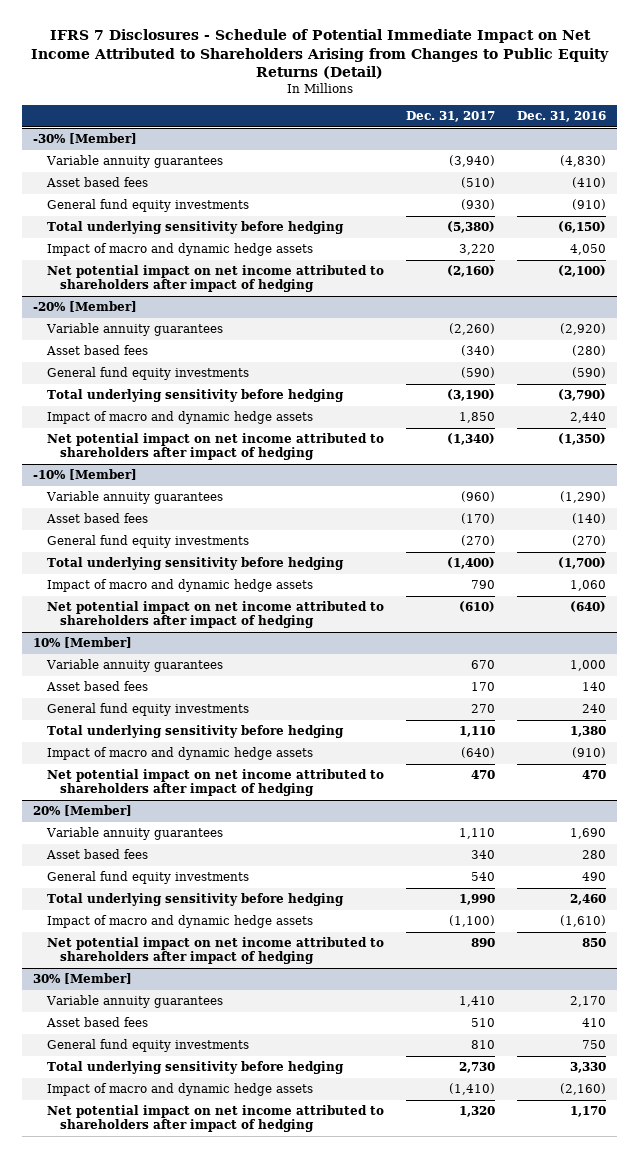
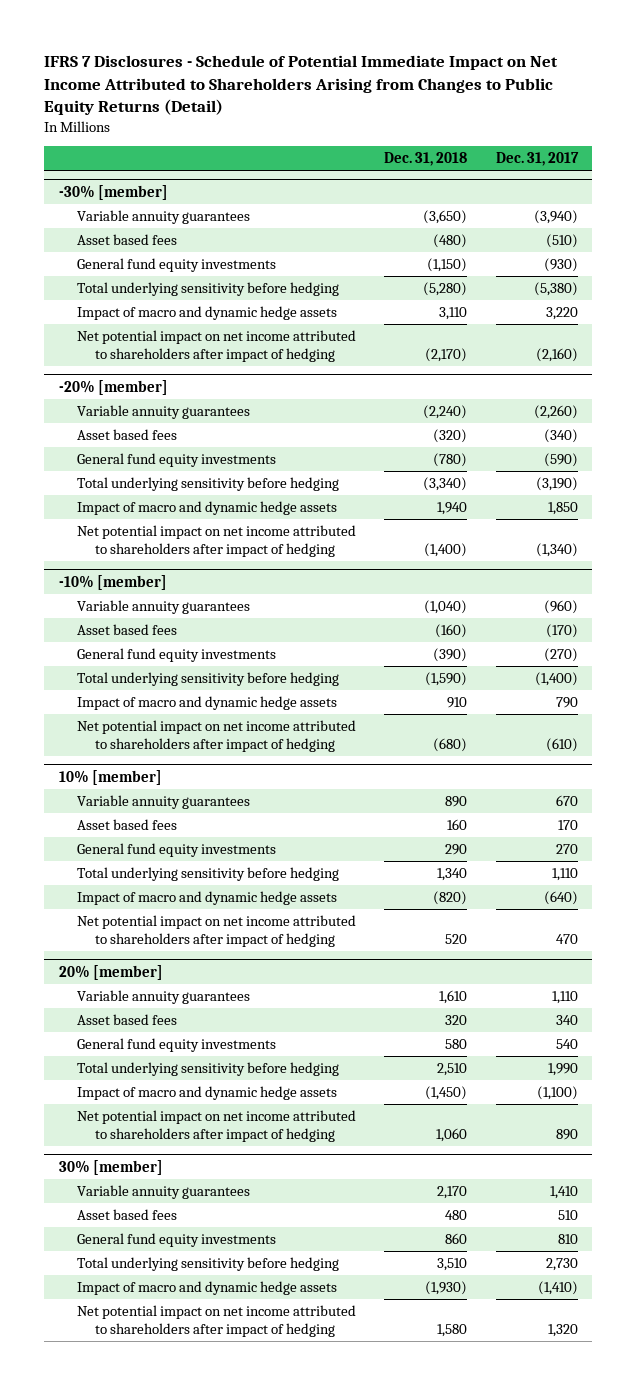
[517,110,607,122] Dec. 31, 2016 -> none
none -> [384,152,468,167] Dec. 31, 2018
[33,133,138,145] -30% [Member] -> [58,184,168,200] -30% [member]
[33,301,138,313] -20% [Member] -> [58,379,168,395] -20% [member]
[33,469,138,481] -10% [Member] -> [58,574,167,590] -10% [member]
[33,637,133,649] 10% [Member] -> [58,769,162,785] 10% [member]
[33,805,133,817] 20% [Member] -> [58,964,163,980] 20% [member]
[33,973,133,985] 30% [Member] -> [58,1159,163,1175] 30% [member]

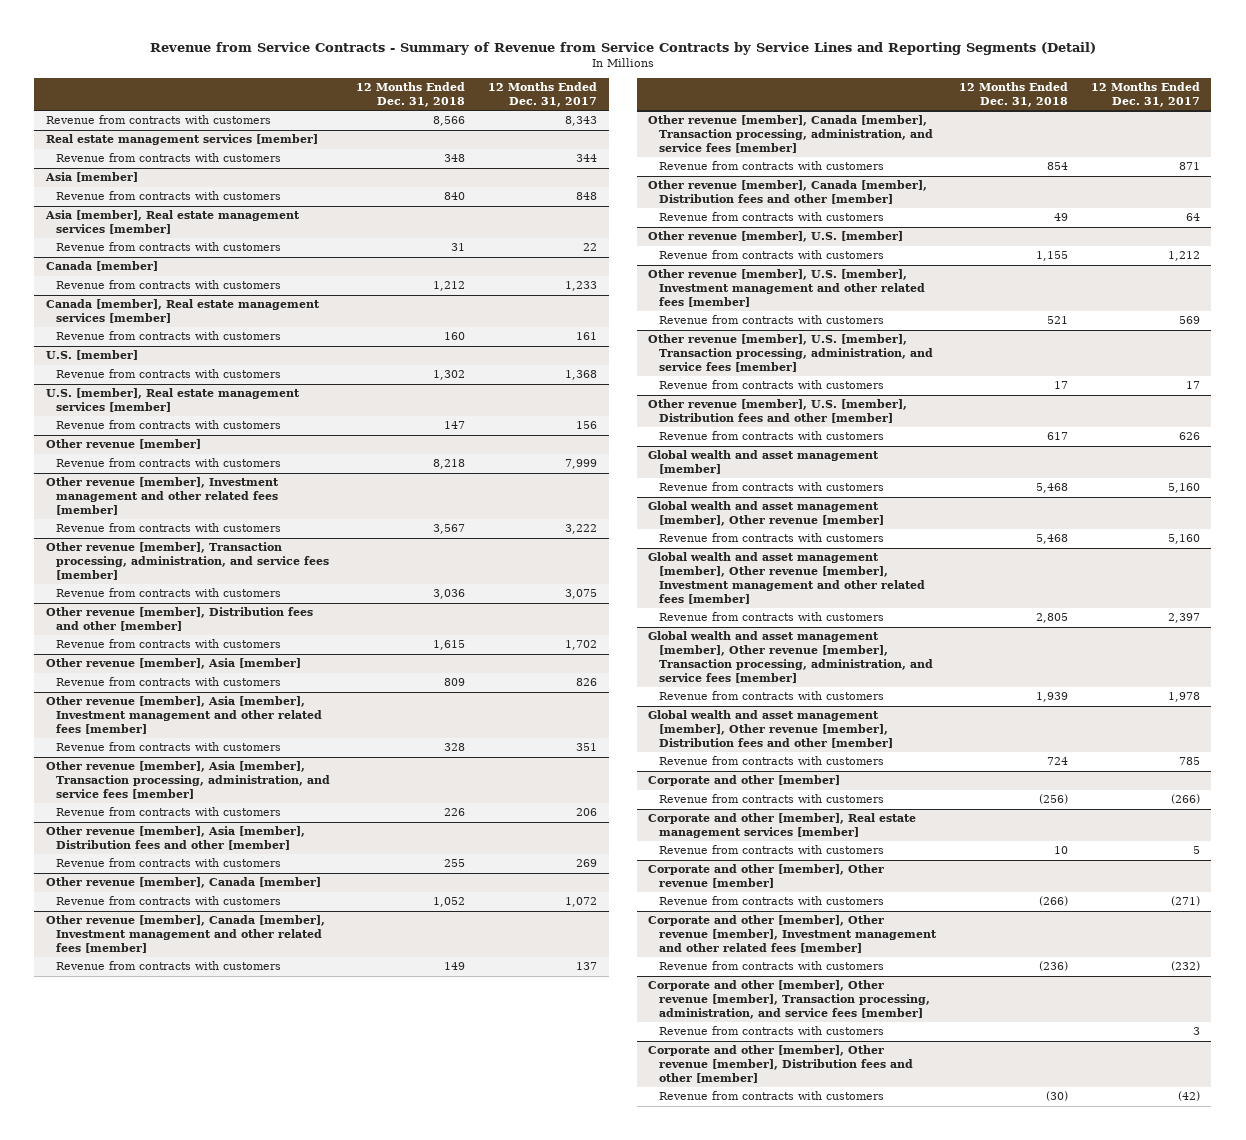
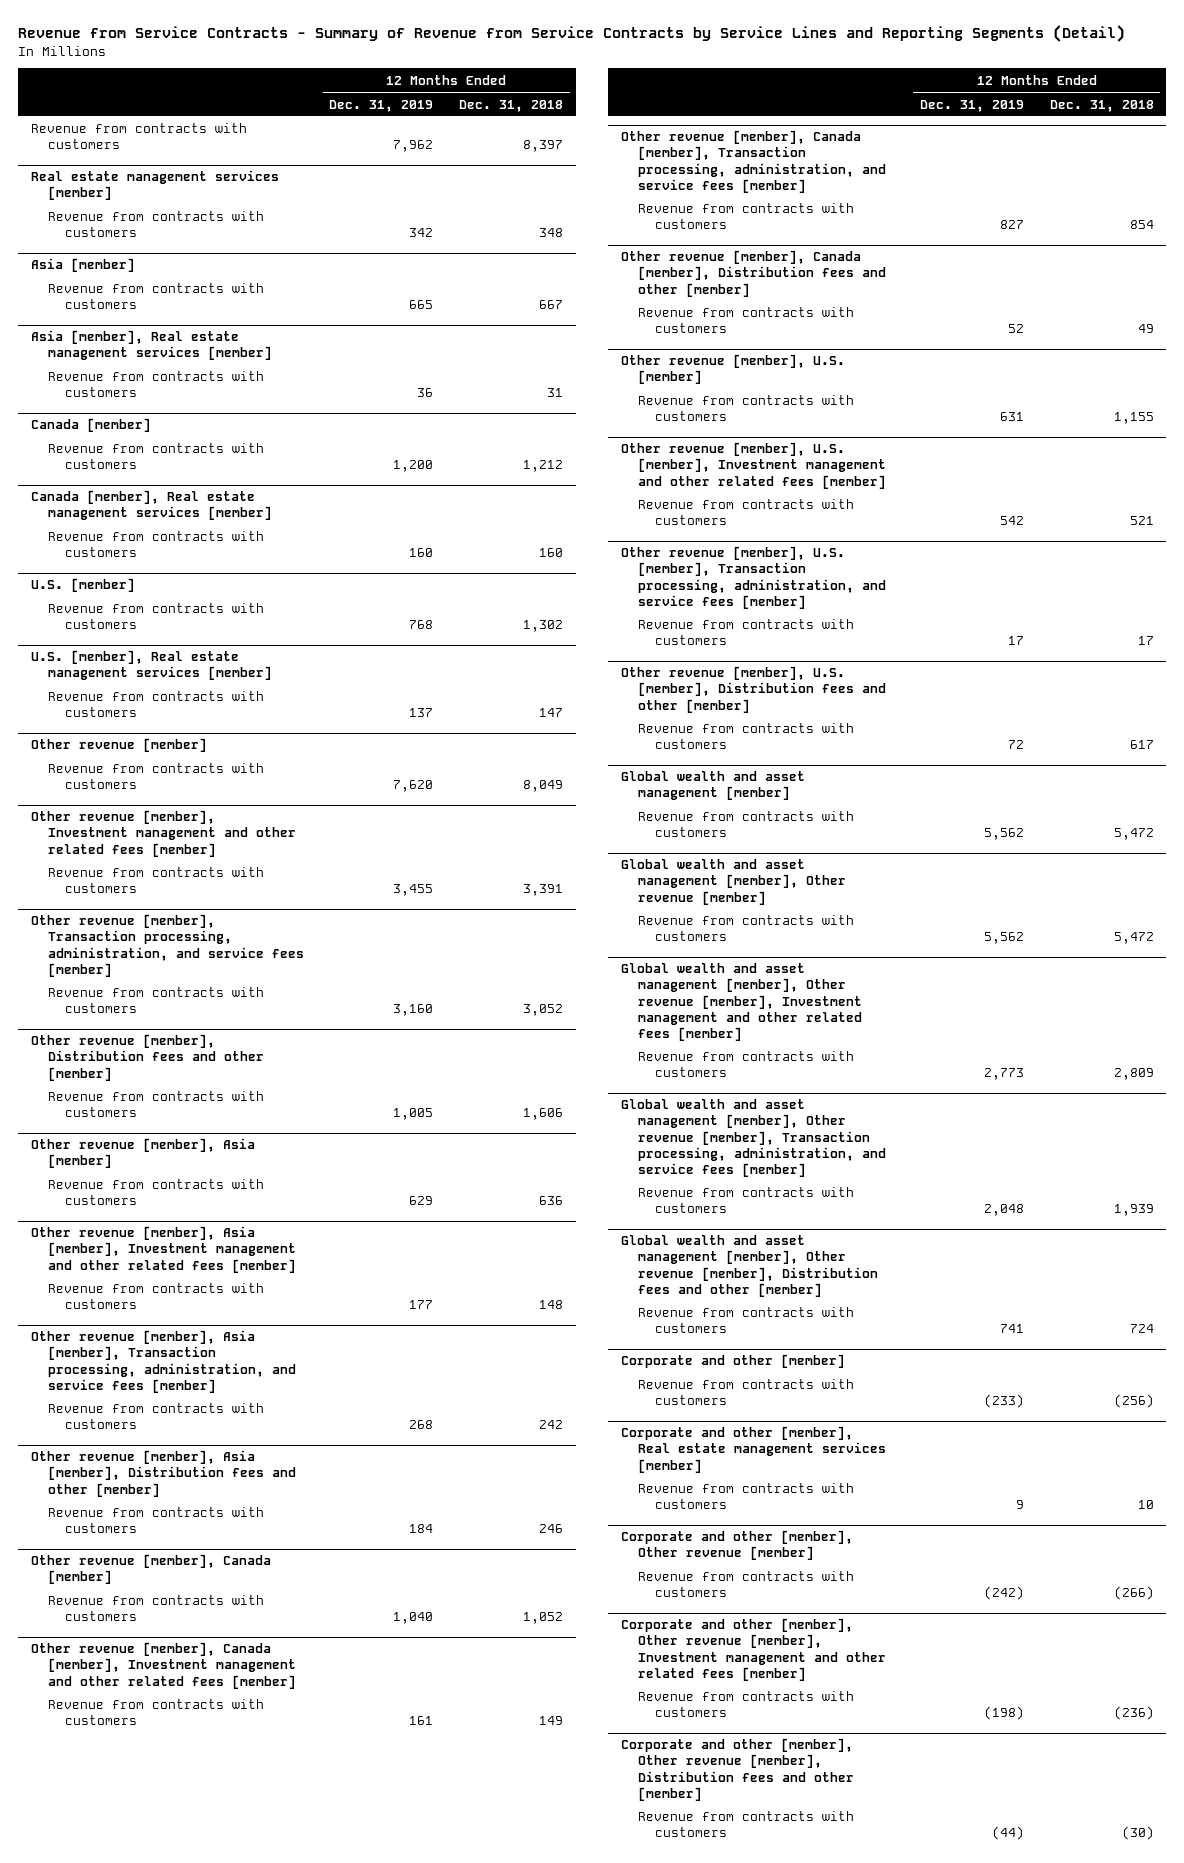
[488,82,598,107] 12 Months Ended Dec. 31, 2017 -> none
none -> [329,99,434,112] Dec. 31, 2019
[433,116,466,127] 8,566 -> [523,140,564,153] 8,397
[444,192,466,201] 840 -> [539,300,564,310] 667
[433,459,466,470] 8,218 -> [523,780,564,793] 8,049
[433,524,466,535] 3,567 -> [523,884,564,897] 3,391
[433,589,466,600] 3,036 -> [523,1004,564,1017] 3,052
[433,640,466,651] 1,615 -> [523,1108,564,1121] 1,606
[444,678,466,687] 809 -> [539,1196,564,1206] 636
[444,743,466,752] 328 -> [539,1300,564,1310] 148
[444,808,466,817] 226 -> [539,1420,564,1430] 242
[444,859,466,868] 255 -> [539,1524,564,1534] 246
[1035,483,1068,494] 5,468 -> [1113,828,1154,841] 5,472
[1035,534,1068,545] 5,468 -> [1113,932,1154,945] 5,472
[1035,613,1068,624] 2,805 -> [1113,1068,1154,1081] 2,809
[648,980,930,1019] Corporate and other [member], Other revenue [member], Transaction processing, administration, and service fees [member] -> none
[658,1026,884,1036] Revenue from contracts with customers -> none

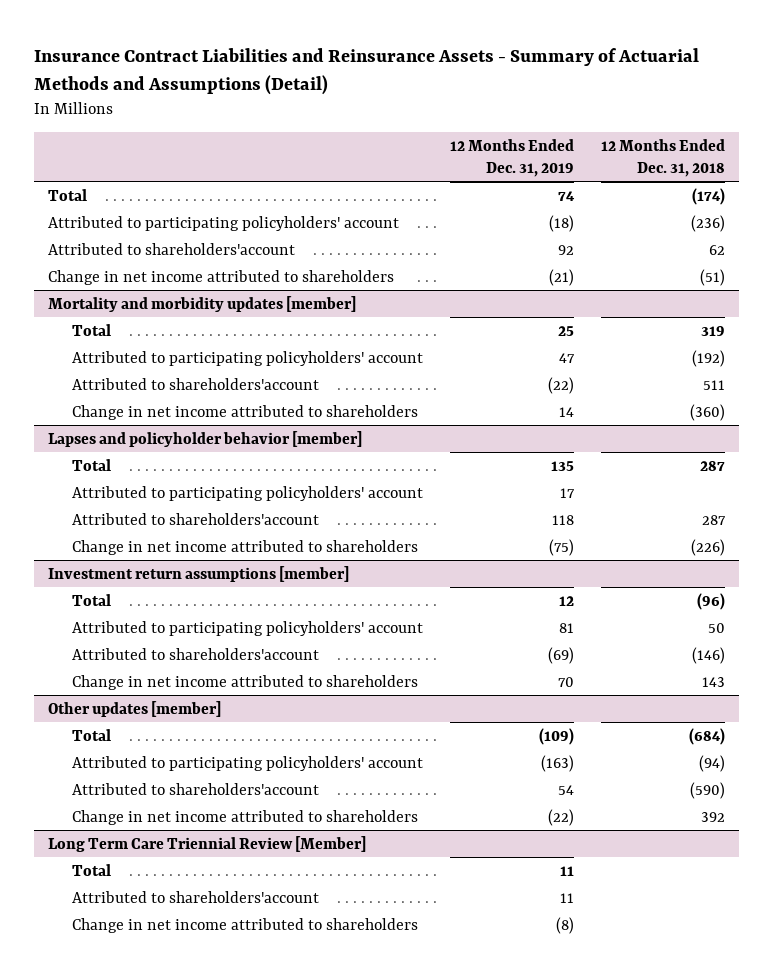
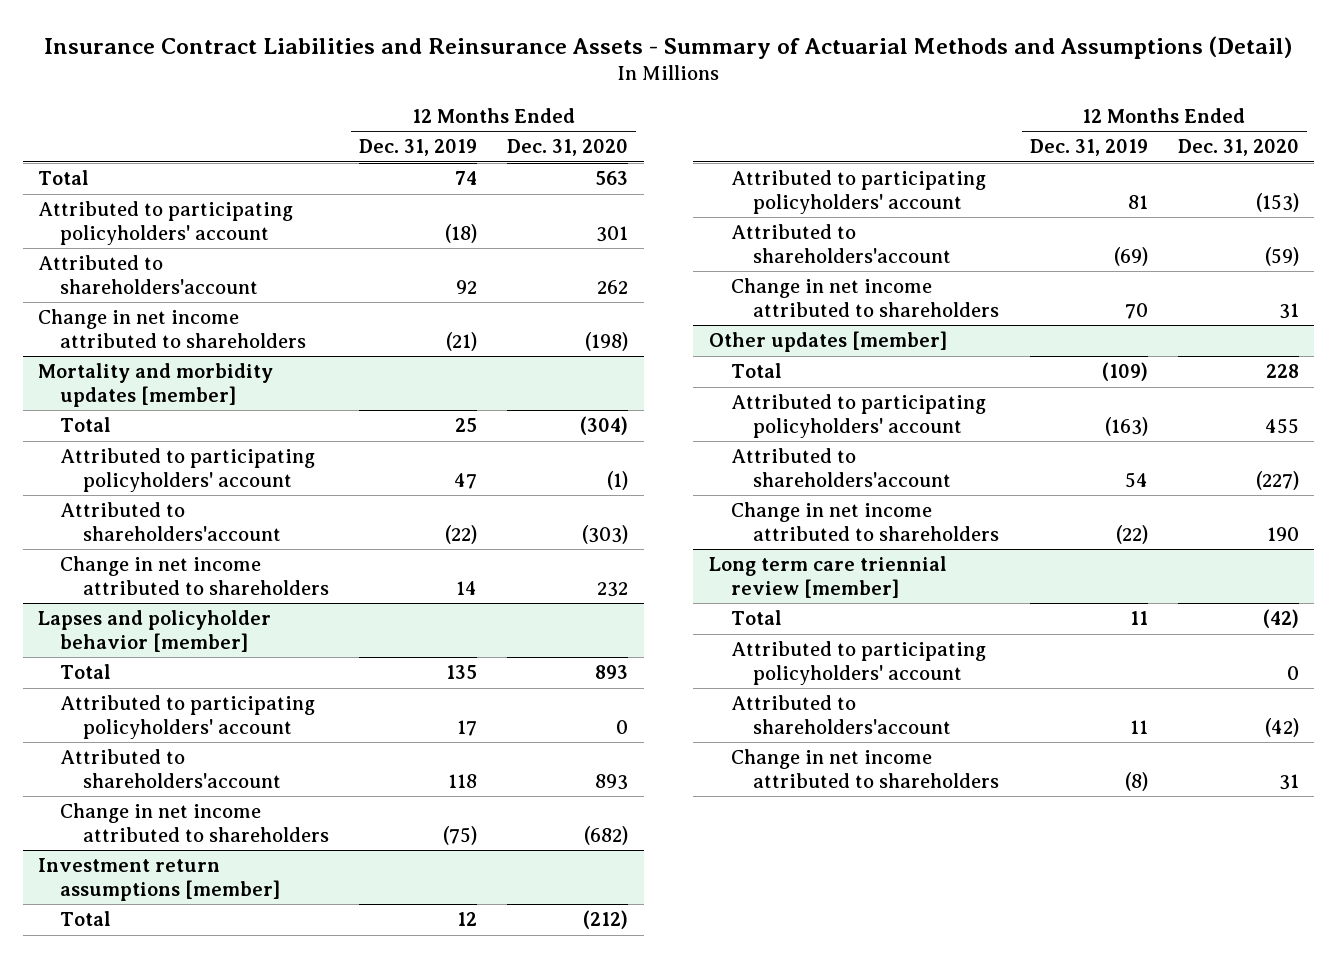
[601,138,726,177] 12 Months Ended Dec. 31, 2018 -> none
none -> [507,139,629,157] Dec. 31, 2020
[47,835,366,852] Long Term Care Triennial Review [Member] -> [708,556,947,598] Long term care triennial review [member]
none -> [730,641,986,685] Attributed to participating policyholders' account

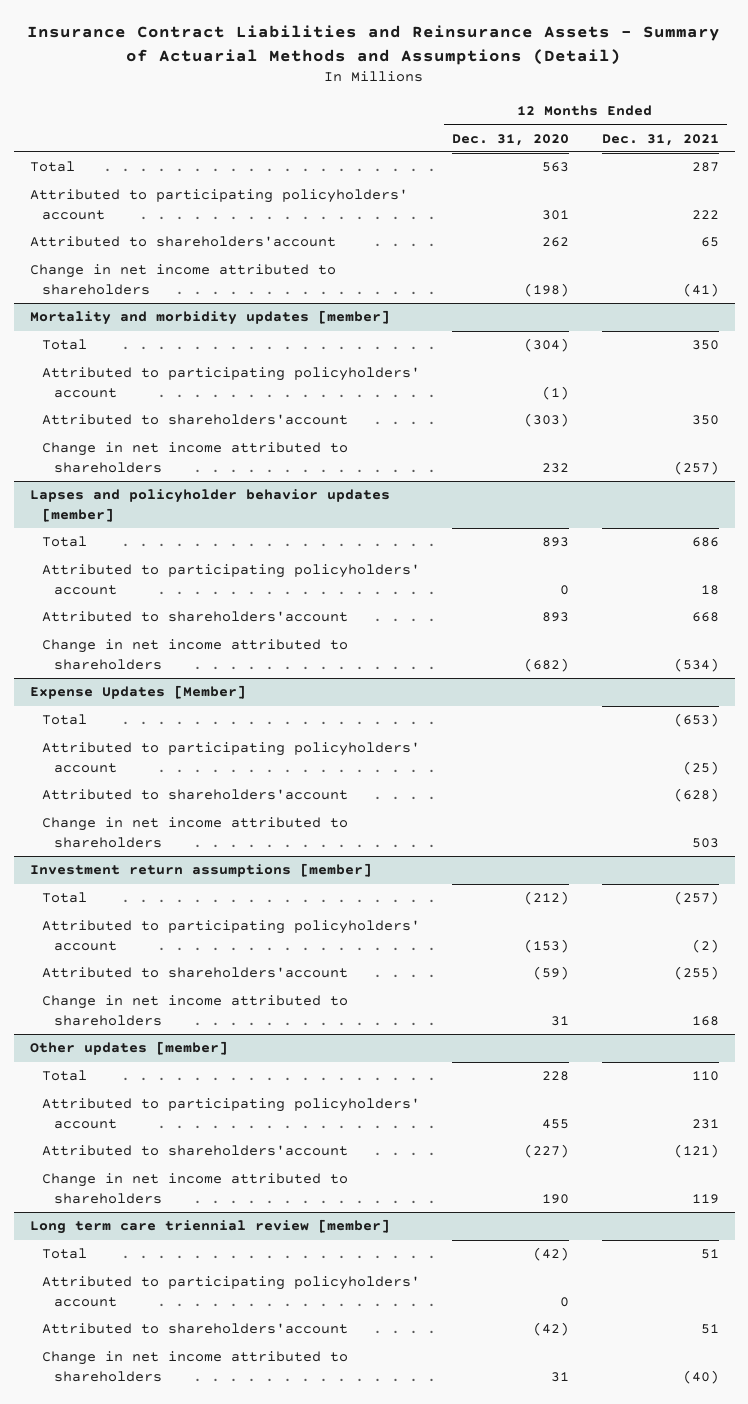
[358,139,477,157] Dec. 31, 2019 -> none
none -> [601,133,719,146] Dec. 31, 2021
[37,610,271,652] Lapses and policyholder behavior [member] -> [29,489,390,522] Lapses and policyholder behavior updates [member]
none -> [29,685,246,700] Expense Updates [Member]
none -> [42,714,88,726] Total
none -> [42,742,421,773] Attributed to participating policyholders' account
none -> [42,789,349,801] Attributed to shareholders'account
none -> [42,817,349,848] Change in net income attributed to shareholders

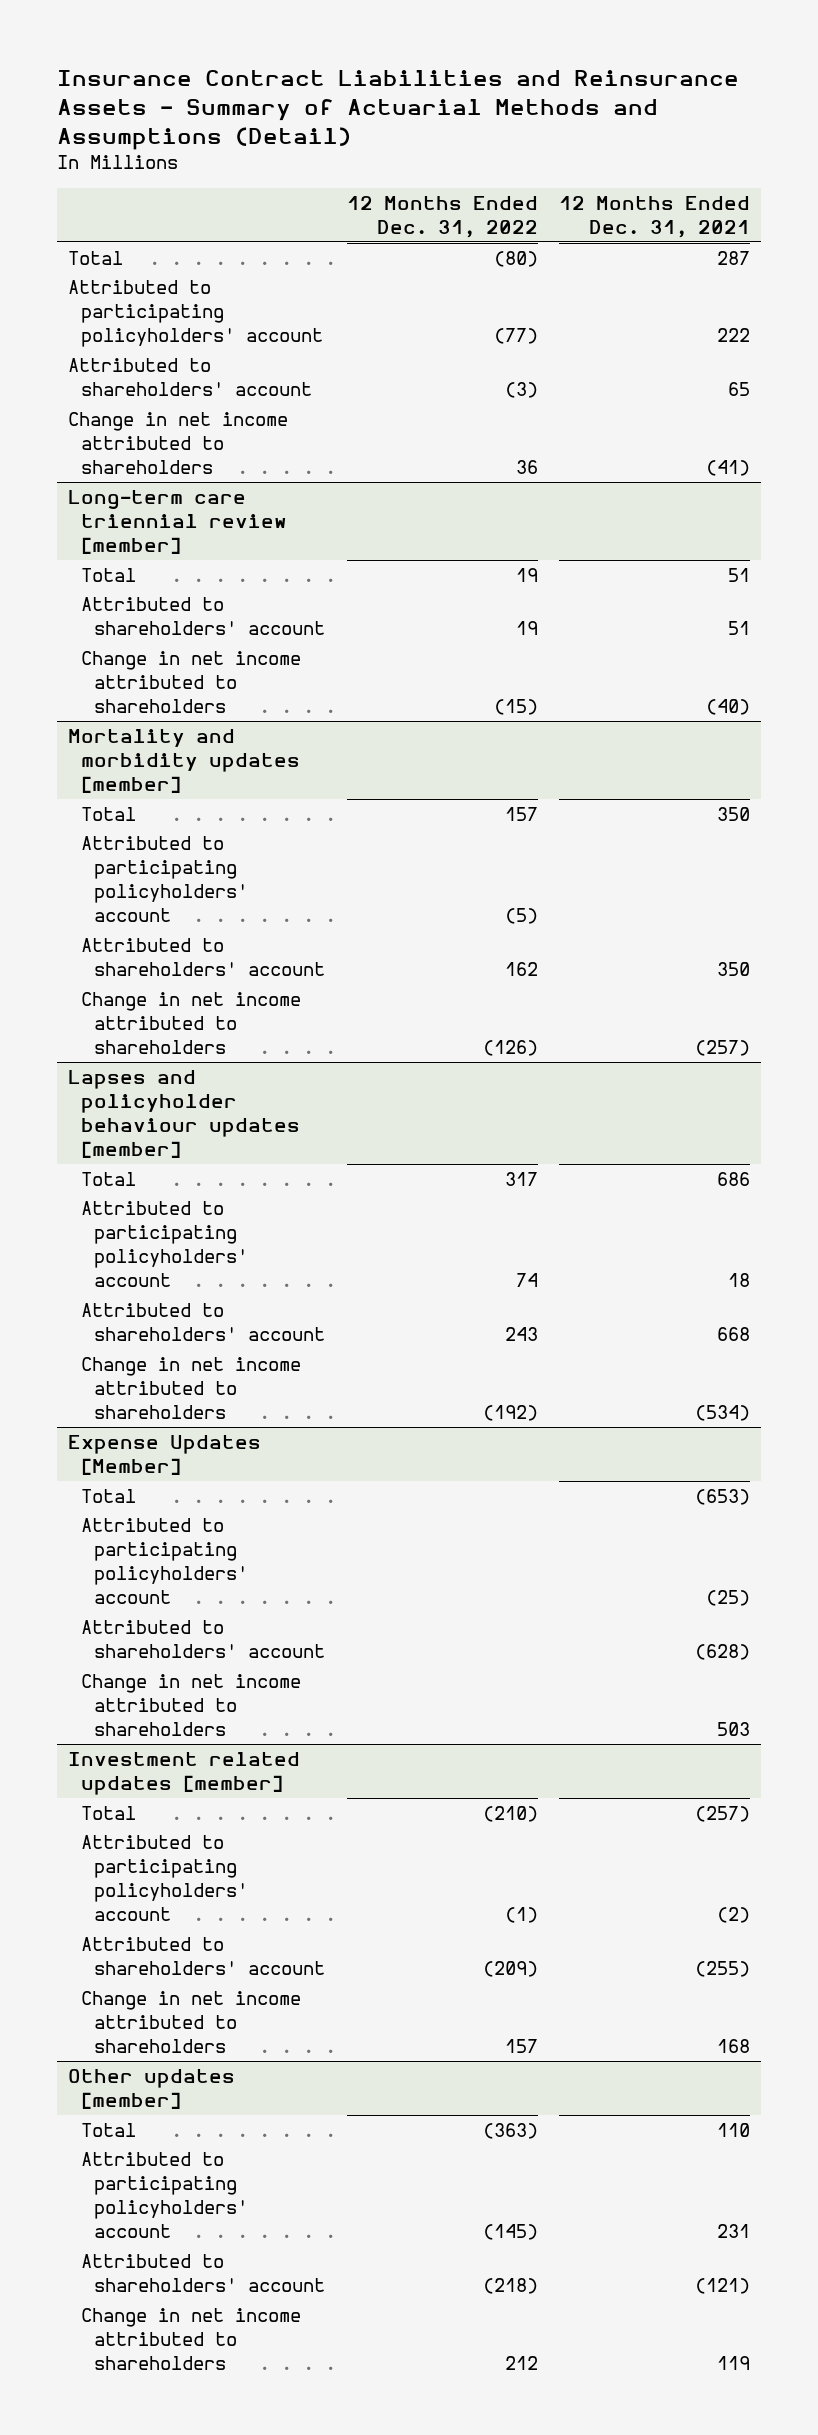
[452,133,570,146] Dec. 31, 2020 -> none
none -> [346,195,538,238] 12 Months Ended Dec. 31, 2022
[29,236,336,248] Attributed to shareholders'account -> [67,357,313,396] Attributed to shareholders' account
none -> [67,489,288,555] Long-term care triennial review [member]
none -> [81,567,137,582] Total
none -> [81,596,326,635] Attributed to shareholders' account
none -> [81,650,302,714] Change in net income attributed to shareholders
[42,414,349,426] Attributed to shareholders'account -> [81,937,326,976] Attributed to shareholders' account
[29,489,390,522] Lapses and policyholder behavior updates [member] -> [67,1069,301,1159] Lapses and policyholder behaviour updates [member]
[42,611,349,623] Attributed to shareholders'account -> [81,1302,326,1341] Attributed to shareholders' account
[42,789,349,801] Attributed to shareholders'account -> [81,1619,326,1658] Attributed to shareholders' account
[29,863,372,878] Investment return assumptions [member] -> [67,1751,300,1795] Investment related updates [member]
[42,967,349,979] Attributed to shareholders'account -> [81,1936,326,1975] Attributed to shareholders' account
[42,1145,349,1157] Attributed to shareholders'account -> [81,2253,326,2292] Attributed to shareholders' account
[29,1219,390,1235] Long term care triennial review [member] -> none
[42,1248,88,1260] Total -> none
[42,1276,421,1307] Attributed to participating policyholders' account -> none
[42,1323,349,1335] Attributed to shareholders'account -> none
[42,1351,349,1382] Change in net income attributed to shareholders -> none

